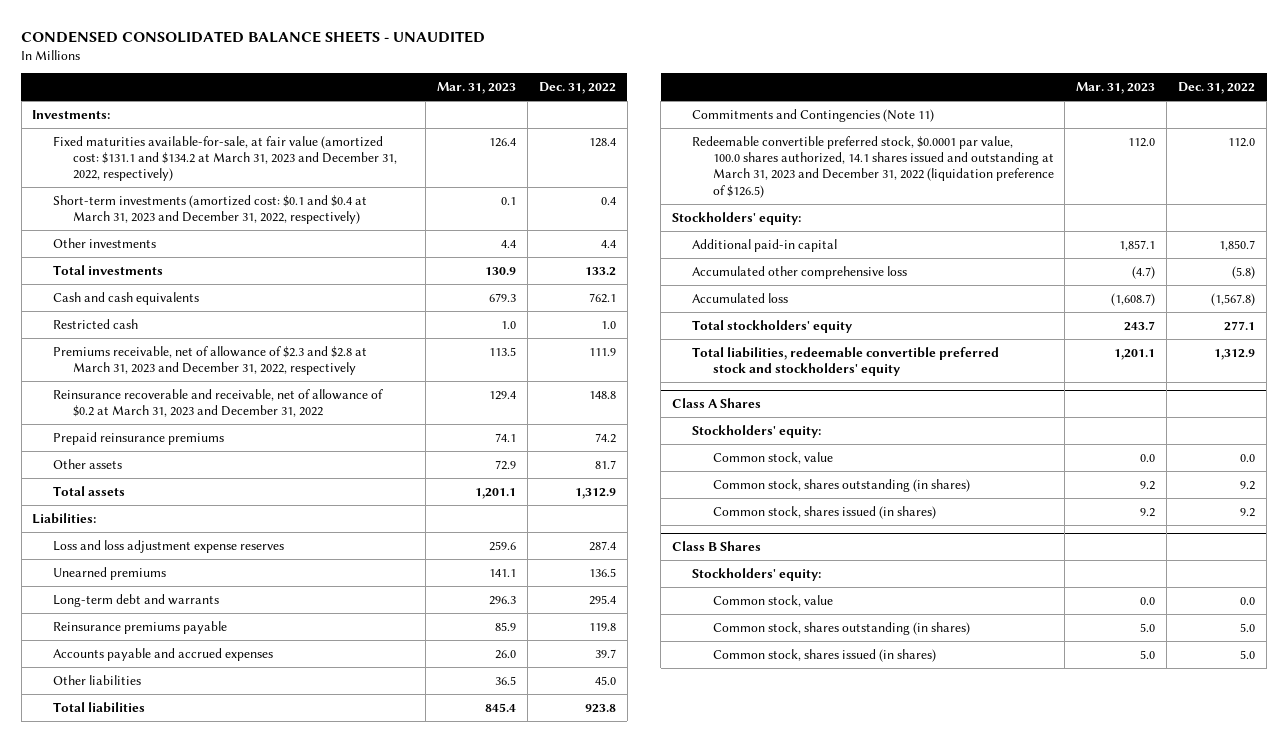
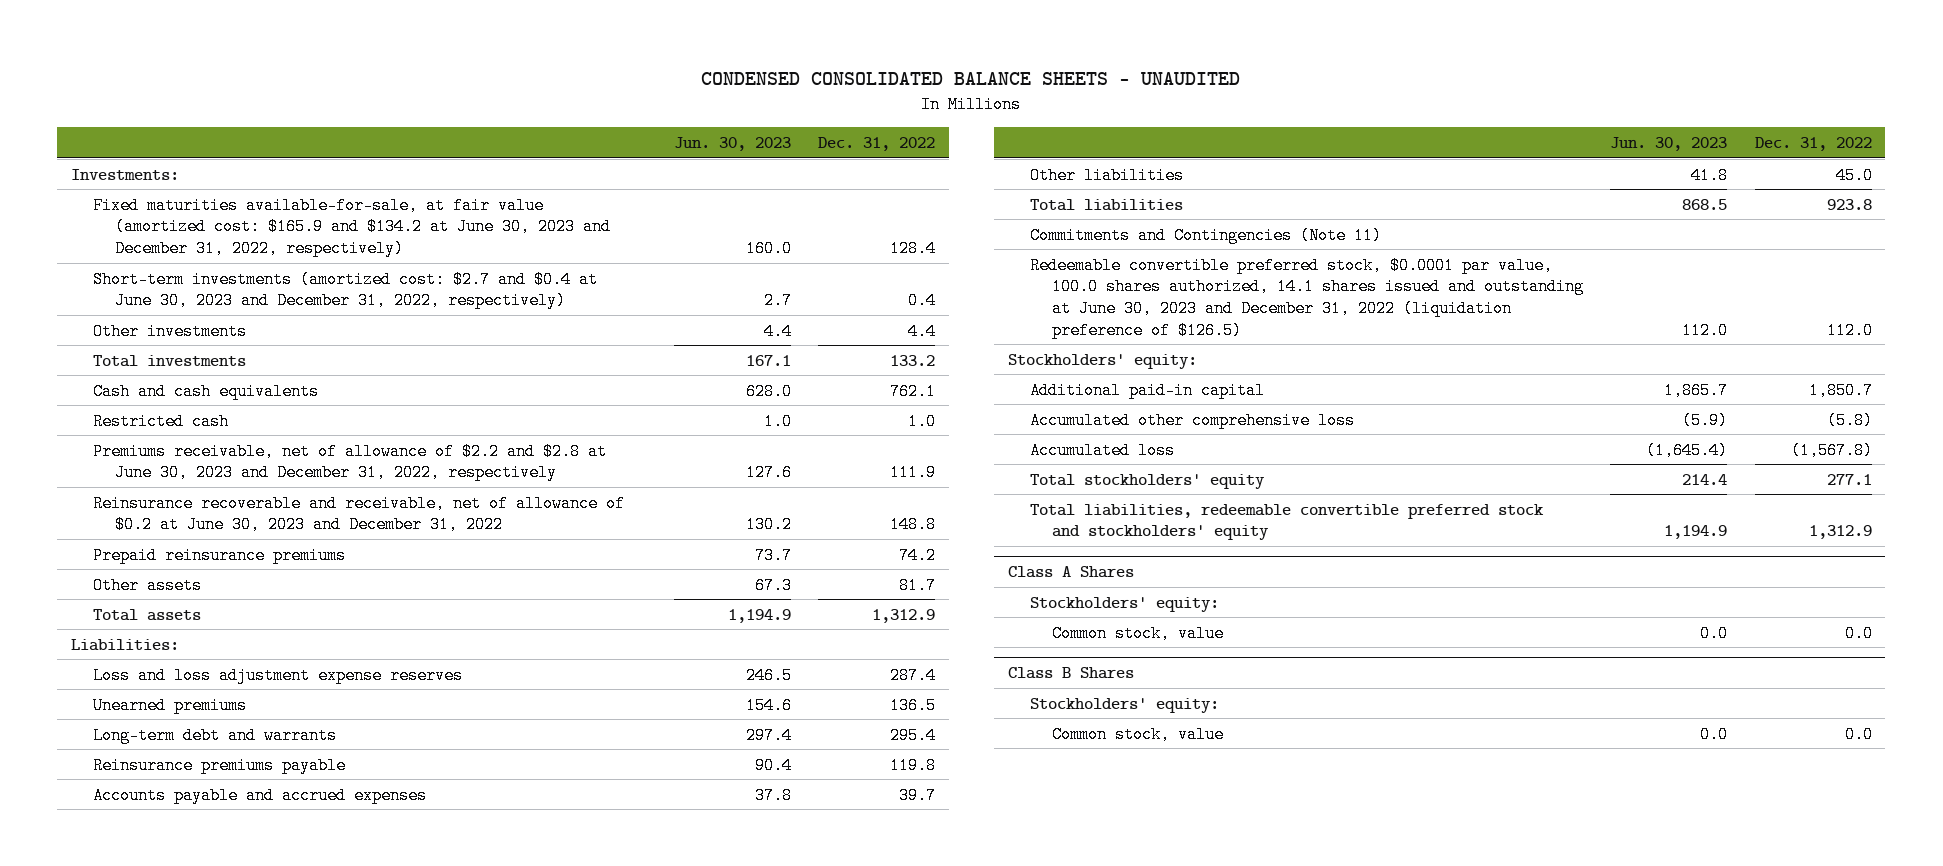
[436,82,516,95] Mar. 31, 2023 -> none
none -> [673,136,791,151] Jun. 30, 2023
[52,135,398,182] Fixed maturities available-for-sale, at fair value (amortized cost: $131.1 and $134.2 at March 31, 2023 and December 31, 2022, respectively) -> [93,196,612,257] Fixed maturities available-for-sale, at fair value (amortized cost: $165.9 and $134.2 at June 30, 2023 and December 31, 2022, respectively)
[52,194,367,224] Short-term investments (amortized cost: $0.1 and $0.4 at March 31, 2023 and December 31, 2022, respectively) -> [93,270,599,310] Short-term investments (amortized cost: $2.7 and $0.4 at June 30, 2023 and December 31, 2022, respectively)
[52,345,367,375] Premiums receivable, net of allowance of $2.3 and $2.8 at March 31, 2023 and December 31, 2022, respectively -> [93,442,608,482] Premiums receivable, net of allowance of $2.2 and $2.8 at June 30, 2023 and December 31, 2022, respectively
[52,388,383,417] Reinsurance recoverable and receivable, net of allowance of $0.2 at March 31, 2023 and December 31, 2022 -> [93,494,626,534] Reinsurance recoverable and receivable, net of allowance of $0.2 at June 30, 2023 and December 31, 2022
[692,135,1054,198] Redeemable convertible preferred stock, $0.0001 par value, 100.0 shares authorized, 14.1 shares issued and outstanding at March 31, 2023 and December 31, 2022 (liquidation preference of $126.5) -> [1029,256,1584,339] Redeemable convertible preferred stock, $0.0001 par value, 100.0 shares authorized, 14.1 shares issued and outstanding at June 30, 2023 and December 31, 2022 (liquidation preference of $126.5)
[712,478,970,492] Common stock, shares outstanding (in shares) -> none
[712,505,936,519] Common stock, shares issued (in shares) -> none
[712,621,970,635] Common stock, shares outstanding (in shares) -> none
[712,648,936,662] Common stock, shares issued (in shares) -> none

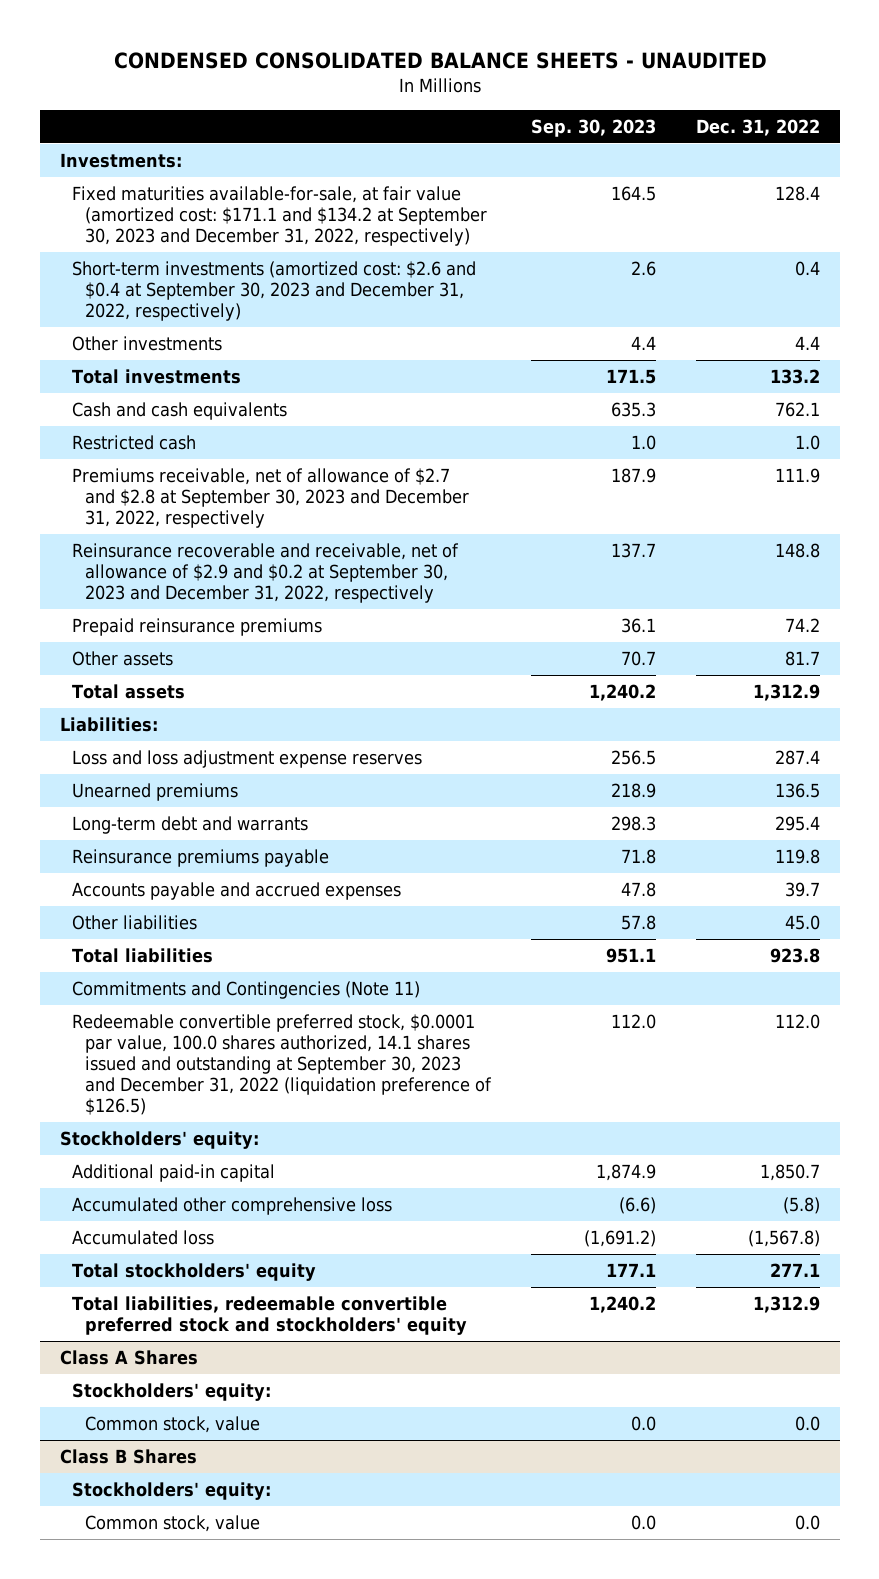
[673,136,791,151] Jun. 30, 2023 -> none
none -> [531,118,657,137] Sep. 30, 2023
[93,196,612,257] Fixed maturities available-for-sale, at fair value (amortized cost: $165.9 and $134.2 at June 30, 2023 and December 31, 2022, respectively) -> [72,186,488,247] Fixed maturities available-for-sale, at fair value (amortized cost: $171.1 and $134.2 at September 30, 2023 and December 31, 2022, respectively)
[93,270,599,310] Short-term investments (amortized cost: $2.7 and $0.4 at June 30, 2023 and December 31, 2022, respectively) -> [72,261,477,322] Short-term investments (amortized cost: $2.6 and $0.4 at September 30, 2023 and December 31, 2022, respectively)
[93,442,608,482] Premiums receivable, net of allowance of $2.2 and $2.8 at June 30, 2023 and December 31, 2022, respectively -> [72,468,470,529] Premiums receivable, net of allowance of $2.7 and $2.8 at September 30, 2023 and December 31, 2022, respectively
[93,494,626,534] Reinsurance recoverable and receivable, net of allowance of $0.2 at June 30, 2023 and December 31, 2022 -> [72,543,460,604] Reinsurance recoverable and receivable, net of allowance of $2.9 and $0.2 at September 30, 2023 and December 31, 2022, respectively
[1029,256,1584,339] Redeemable convertible preferred stock, $0.0001 par value, 100.0 shares authorized, 14.1 shares issued and outstanding at June 30, 2023 and December 31, 2022 (liquidation preference of $126.5) -> [72,1014,493,1115] Redeemable convertible preferred stock, $0.0001 par value, 100.0 shares authorized, 14.1 shares issued and outstanding at September 30, 2023 and December 31, 2022 (liquidation preference of $126.5)

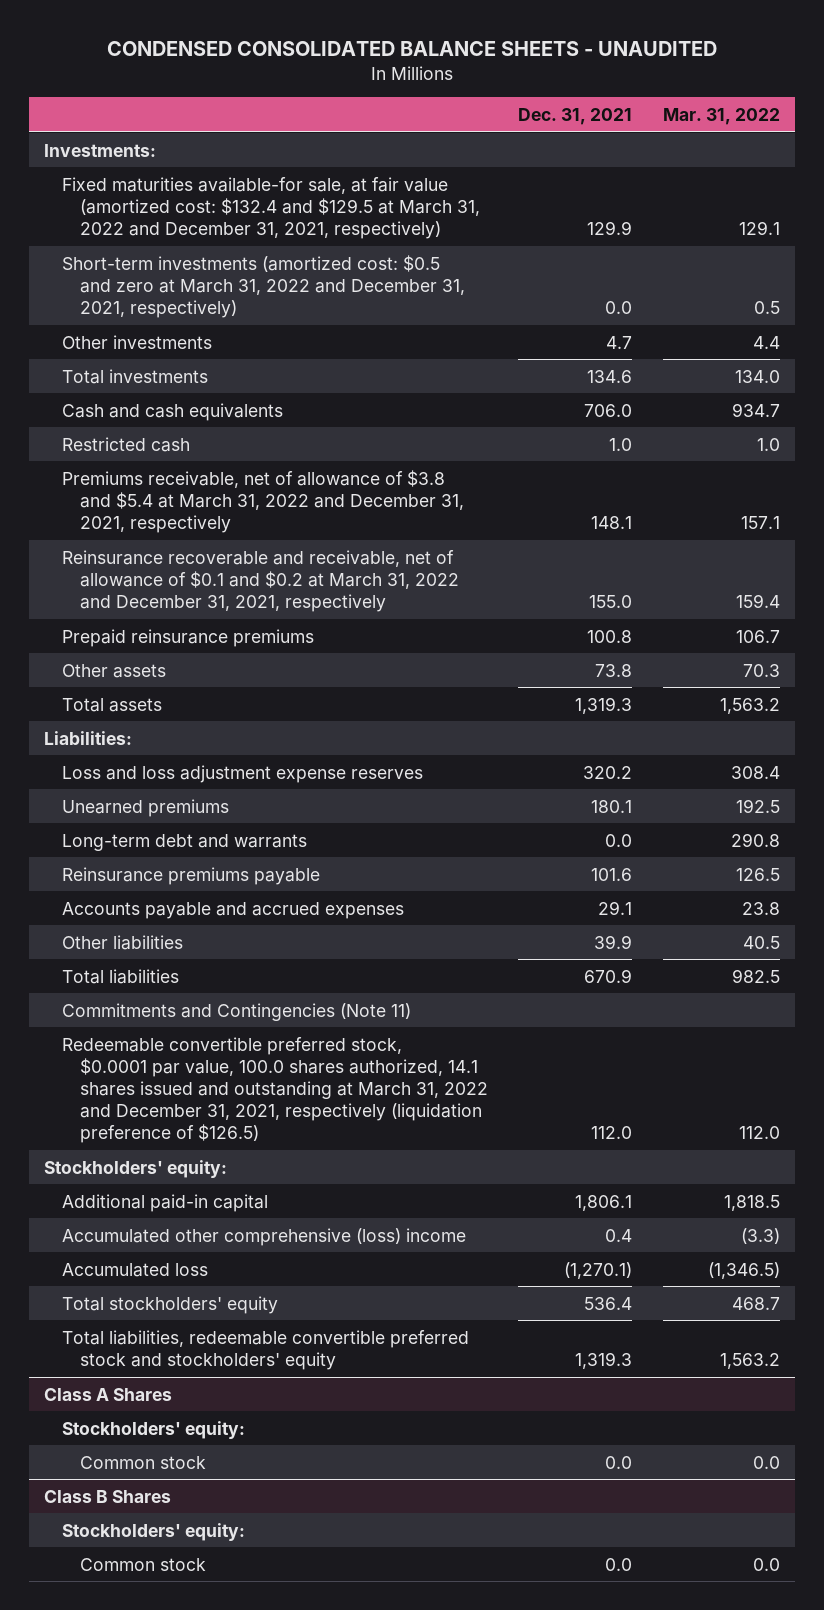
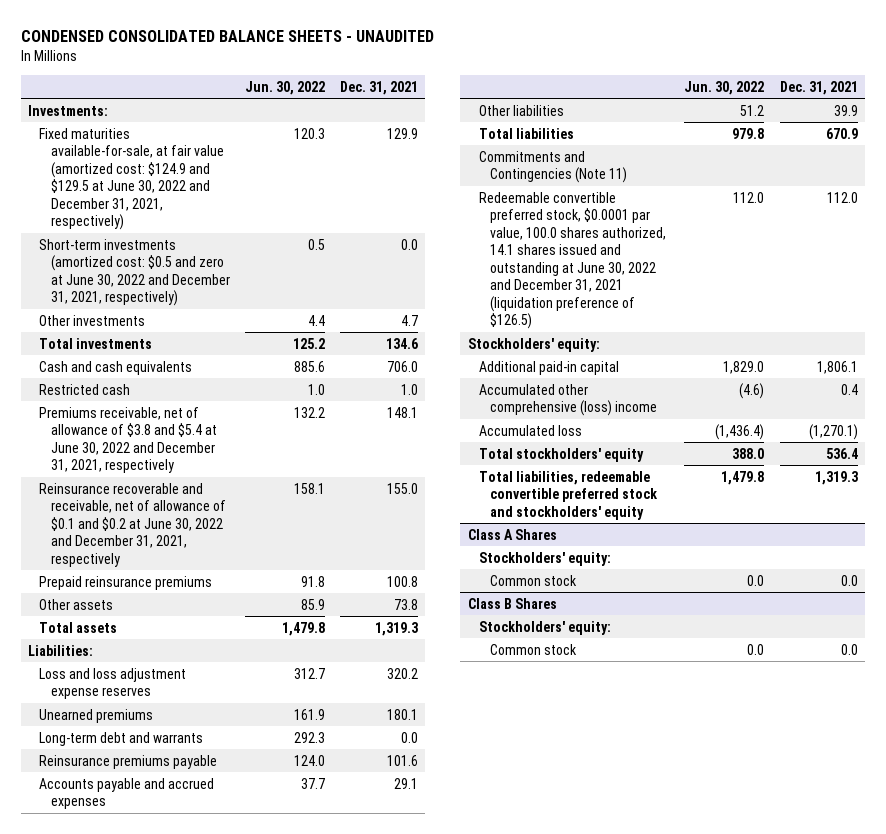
[662,107,780,125] Mar. 31, 2022 -> none
none -> [244,80,325,95] Jun. 30, 2022
[62,176,481,240] Fixed maturities available-for sale, at fair value (amortized cost: $132.4 and $129.5 at March 31, 2022 and December 31, 2021, respectively) -> [39,127,224,231] Fixed maturities available-for-sale, at fair value (amortized cost: $124.9 and $129.5 at June 30, 2022 and December 31, 2021, respectively)
[62,254,466,319] Short-term investments (amortized cost: $0.5 and zero at March 31, 2022 and December 31, 2021, respectively) -> [39,238,230,307] Short-term investments (amortized cost: $0.5 and zero at June 30, 2022 and December 31, 2021, respectively)
[62,469,465,534] Premiums receivable, net of allowance of $3.8 and $5.4 at March 31, 2022 and December 31, 2021, respectively -> [39,406,217,474] Premiums receivable, net of allowance of $3.8 and $5.4 at June 30, 2022 and December 31, 2021, respectively
[62,549,460,613] Reinsurance recoverable and receivable, net of allowance of $0.1 and $0.2 at March 31, 2022 and December 31, 2021, respectively -> [39,482,226,567] Reinsurance recoverable and receivable, net of allowance of $0.1 and $0.2 at June 30, 2022 and December 31, 2021, respectively
[62,1036,489,1144] Redeemable convertible preferred stock, $0.0001 par value, 100.0 shares authorized, 14.1 shares issued and outstanding at March 31, 2022 and December 31, 2021, respectively (liquidation preference of $126.5) -> [479,191,667,330] Redeemable convertible preferred stock, $0.0001 par value, 100.0 shares authorized, 14.1 shares issued and outstanding at June 30, 2022 and December 31, 2021 (liquidation preference of $126.5)

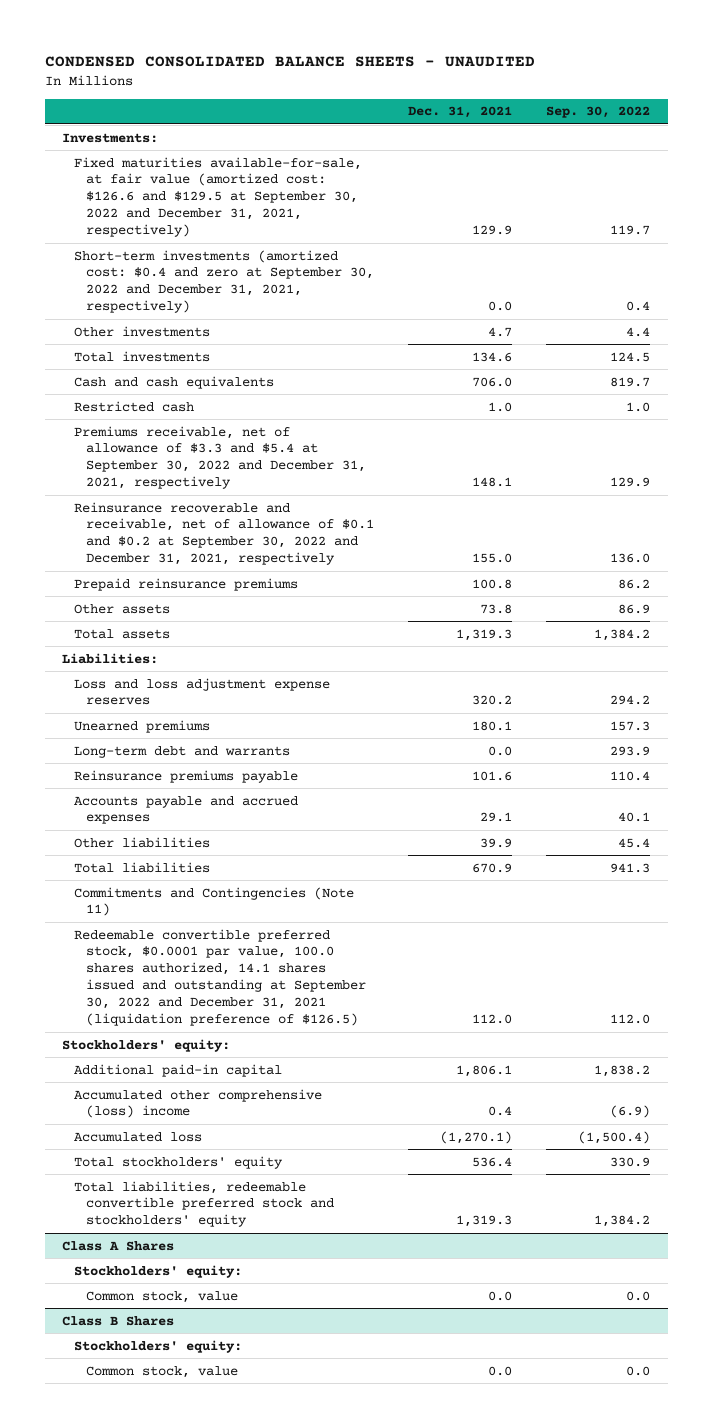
[244,80,325,95] Jun. 30, 2022 -> none
none -> [546,106,651,119] Sep. 30, 2022
[39,127,224,231] Fixed maturities available-for-sale, at fair value (amortized cost: $124.9 and $129.5 at June 30, 2022 and December 31, 2021, respectively) -> [73,156,362,238] Fixed maturities available-for-sale, at fair value (amortized cost: $126.6 and $129.5 at September 30, 2022 and December 31, 2021, respectively)
[39,238,230,307] Short-term investments (amortized cost: $0.5 and zero at June 30, 2022 and December 31, 2021, respectively) -> [73,249,374,314] Short-term investments (amortized cost: $0.4 and zero at September 30, 2022 and December 31, 2021, respectively)
[39,406,217,474] Premiums receivable, net of allowance of $3.8 and $5.4 at June 30, 2022 and December 31, 2021, respectively -> [73,425,366,490] Premiums receivable, net of allowance of $3.3 and $5.4 at September 30, 2022 and December 31, 2021, respectively
[39,482,226,567] Reinsurance recoverable and receivable, net of allowance of $0.1 and $0.2 at June 30, 2022 and December 31, 2021, respectively -> [73,501,374,566] Reinsurance recoverable and receivable, net of allowance of $0.1 and $0.2 at September 30, 2022 and December 31, 2021, respectively
[479,191,667,330] Redeemable convertible preferred stock, $0.0001 par value, 100.0 shares authorized, 14.1 shares issued and outstanding at June 30, 2022 and December 31, 2021 (liquidation preference of $126.5) -> [73,928,366,1027] Redeemable convertible preferred stock, $0.0001 par value, 100.0 shares authorized, 14.1 shares issued and outstanding at September 30, 2022 and December 31, 2021 (liquidation preference of $126.5)
[490,574,578,586] Common stock -> [85,1290,238,1303] Common stock, value
[490,643,578,655] Common stock -> [85,1365,238,1378] Common stock, value

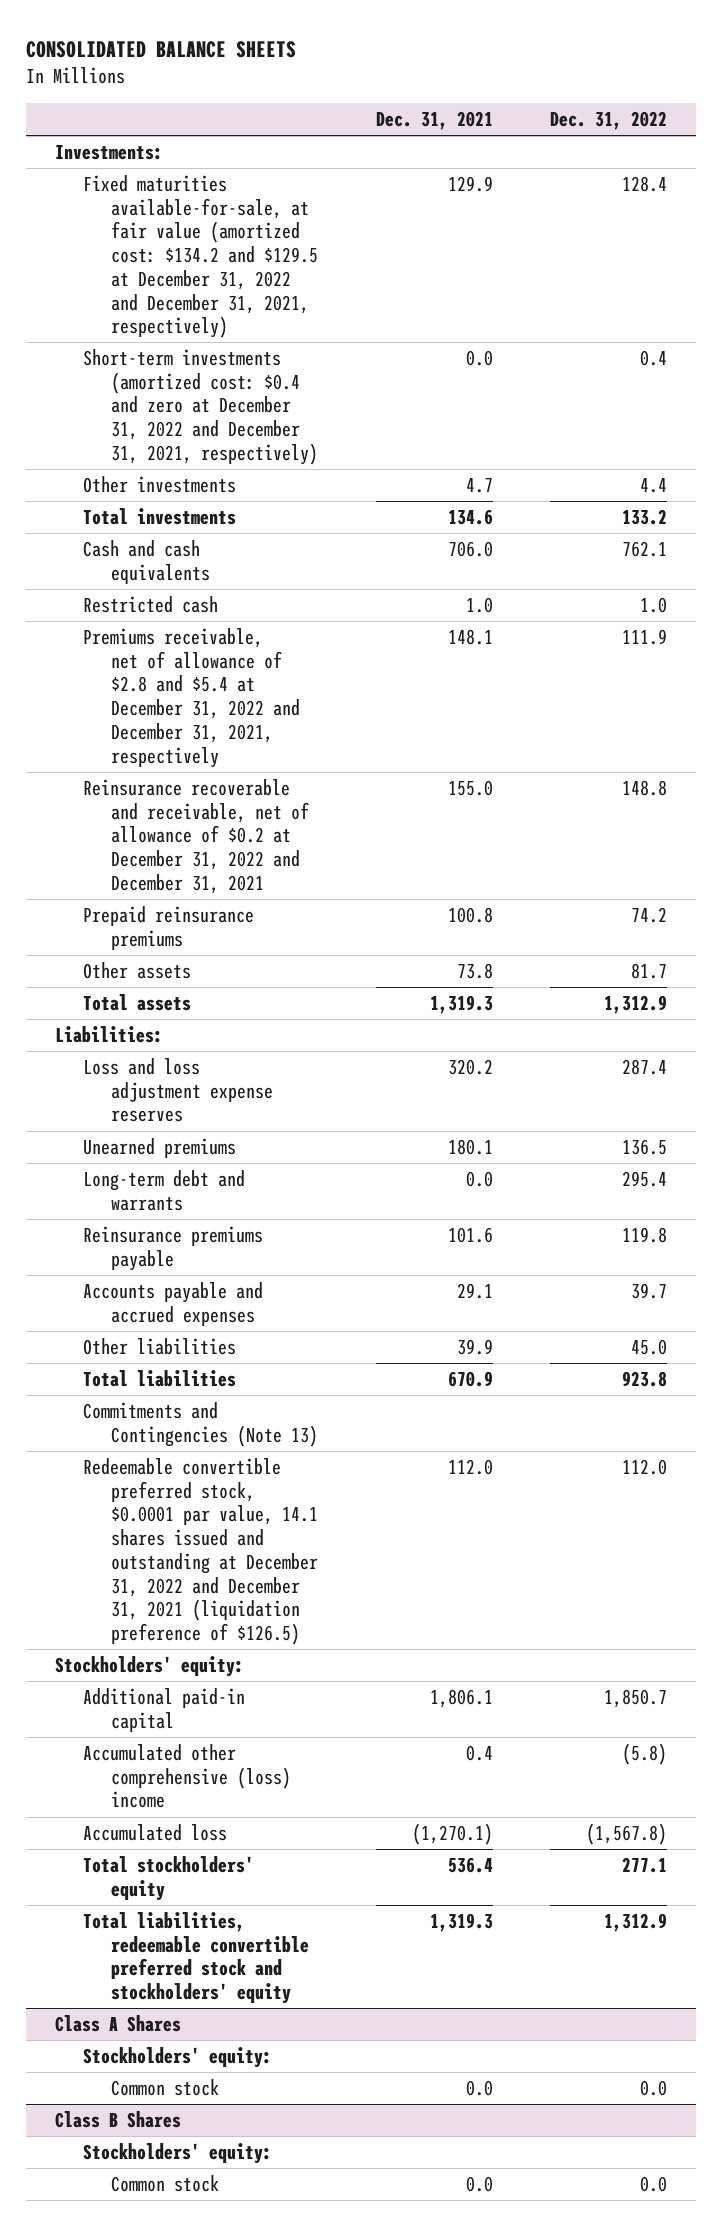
[44,56,535,68] CONDENSED CONSOLIDATED BALANCE SHEETS - UNAUDITED -> [25,40,296,58] CONSOLIDATED BALANCE SHEETS
[546,106,651,119] Sep. 30, 2022 -> none
none -> [549,110,667,130] Dec. 31, 2022
[73,156,362,238] Fixed maturities available-for-sale, at fair value (amortized cost: $126.6 and $129.5 at September 30, 2022 and December 31, 2021, respectively) -> [82,174,319,339] Fixed maturities available-for-sale, at fair value (amortized cost: $134.2 and $129.5 at December 31, 2022 and December 31, 2021, respectively)
[73,249,374,314] Short-term investments (amortized cost: $0.4 and zero at September 30, 2022 and December 31, 2021, respectively) -> [82,348,319,465] Short-term investments (amortized cost: $0.4 and zero at December 31, 2022 and December 31, 2021, respectively)
[73,425,366,490] Premiums receivable, net of allowance of $3.3 and $5.4 at September 30, 2022 and December 31, 2021, respectively -> [82,627,301,768] Premiums receivable, net of allowance of $2.8 and $5.4 at December 31, 2022 and December 31, 2021, respectively
[73,501,374,566] Reinsurance recoverable and receivable, net of allowance of $0.1 and $0.2 at September 30, 2022 and December 31, 2021, respectively -> [82,778,310,894] Reinsurance recoverable and receivable, net of allowance of $0.2 at December 31, 2022 and December 31, 2021
[73,886,354,917] Commitments and Contingencies (Note 11) -> [82,1401,319,1447] Commitments and Contingencies (Note 13)
[73,928,366,1027] Redeemable convertible preferred stock, $0.0001 par value, 100.0 shares authorized, 14.1 shares issued and outstanding at September 30, 2022 and December 31, 2021 (liquidation preference of $126.5) -> [82,1457,319,1646] Redeemable convertible preferred stock, $0.0001 par value, 14.1 shares issued and outstanding at December 31, 2022 and December 31, 2021 (liquidation preference of $126.5)
[85,1290,238,1303] Common stock, value -> [111,2078,220,2096] Common stock
[85,1365,238,1378] Common stock, value -> [111,2174,220,2192] Common stock

